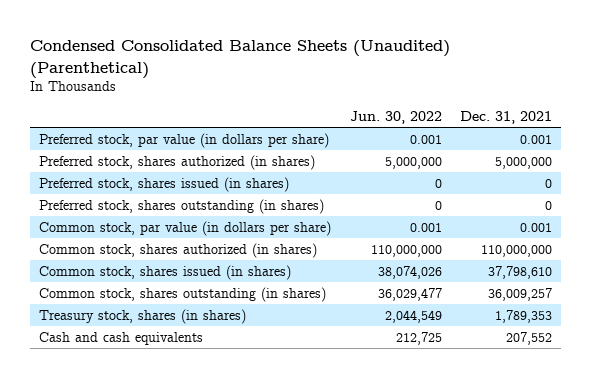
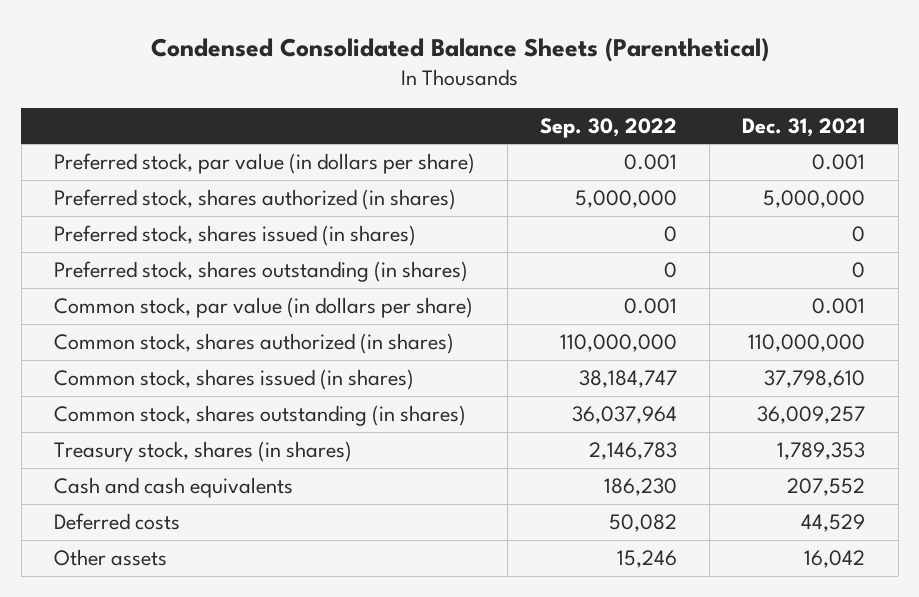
[30,40,451,79] Condensed Consolidated Balance Sheets (Unaudited) (Parenthetical) -> [150,37,769,62] Condensed Consolidated Balance Sheets (Parenthetical)
[349,110,442,124] Jun. 30, 2022 -> none
none -> [540,117,678,138] Sep. 30, 2022
none -> [53,513,180,531] Deferred costs
none -> [53,549,167,567] Other assets

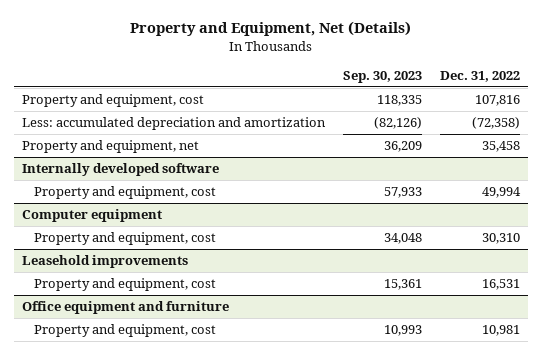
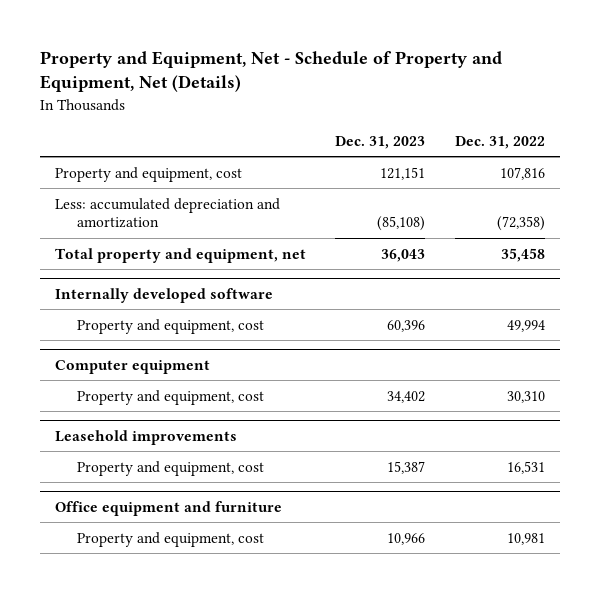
[129,21,411,37] Property and Equipment, Net (Details) -> [39,51,502,93] Property and Equipment, Net - Schedule of Property and Equipment, Net (Details)
[342,70,422,83] Sep. 30, 2023 -> none
none -> [335,135,426,149] Dec. 31, 2023
[22,140,200,154] Property and equipment, net -> [54,247,306,263] Total property and equipment, net

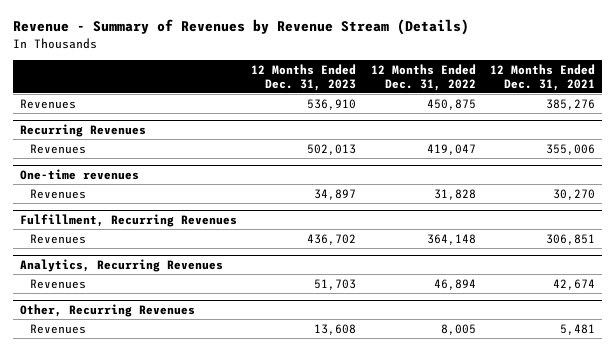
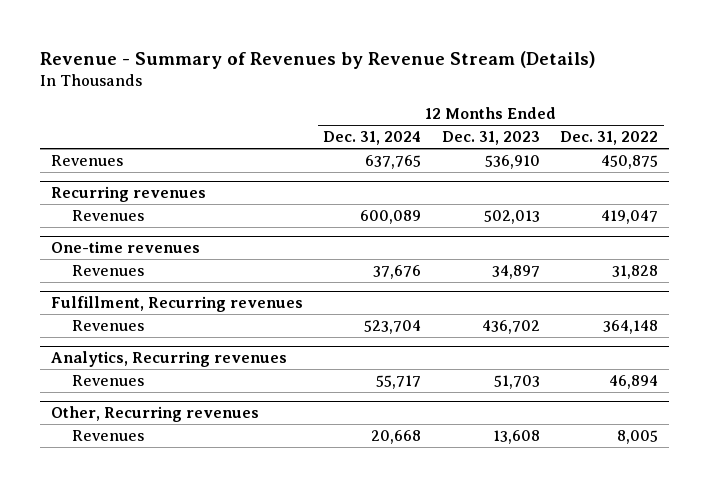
[490,63,596,91] 12 Months Ended Dec. 31, 2021 -> none
none -> [323,131,422,146] Dec. 31, 2024
[19,123,146,137] Recurring Revenues -> [50,186,206,203] Recurring revenues
[19,213,237,227] Fulfillment, Recurring Revenues -> [50,296,303,313] Fulfillment, Recurring revenues
[19,258,223,272] Analytics, Recurring Revenues -> [50,351,287,368] Analytics, Recurring revenues
[19,303,195,317] Other, Recurring Revenues -> [50,406,259,423] Other, Recurring revenues

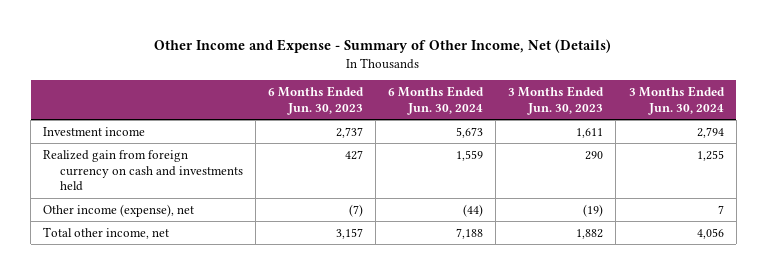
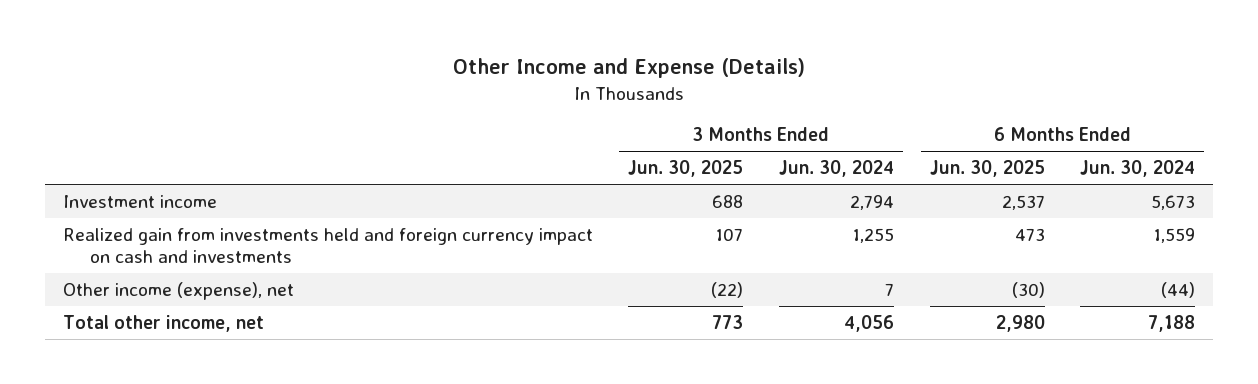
[154,39,612,54] Other Income and Expense - Summary of Other Income, Net (Details) -> [452,58,805,79] Other Income and Expense (Details)
[267,86,364,115] 6 Months Ended Jun. 30, 2023 -> none
[508,86,605,115] 3 Months Ended Jun. 30, 2023 -> none
none -> [628,160,744,178] Jun. 30, 2025
none -> [929,160,1045,178] Jun. 30, 2025
[43,149,243,192] Realized gain from foreign currency on cash and investments held -> [62,227,593,264] Realized gain from investments held and foreign currency impact on cash and investments

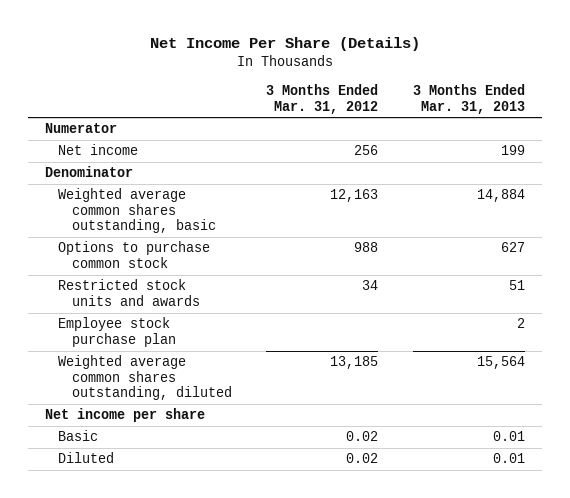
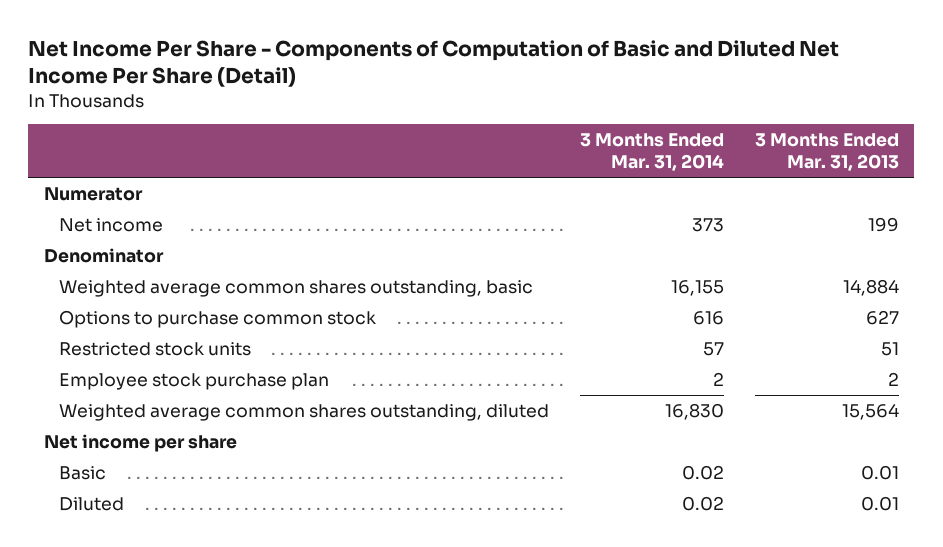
[149,37,420,52] Net Income Per Share (Details) -> [28,39,840,87] Net Income Per Share - Components of Computation of Basic and Diluted Net Income Per Share (Detail)
[266,84,379,114] 3 Months Ended Mar. 31, 2012 -> none
none -> [579,133,724,172] 3 Months Ended Mar. 31, 2014
[58,279,200,306] Restricted stock units and awards -> [58,341,251,356] Restricted stock units

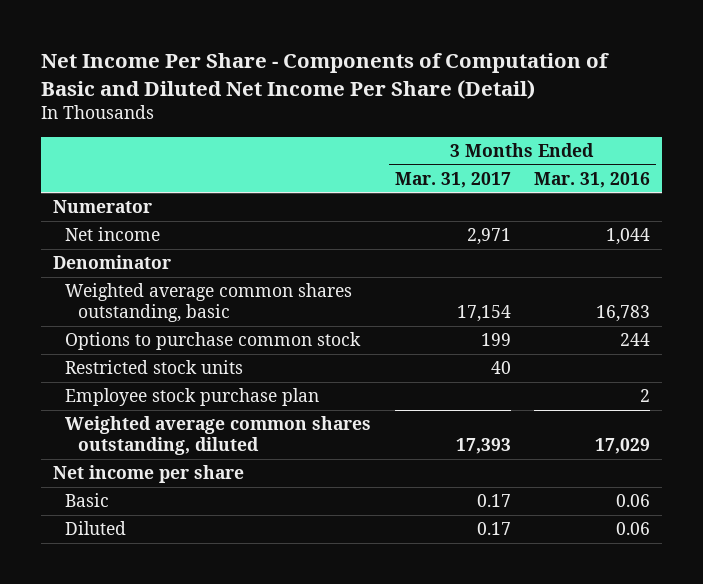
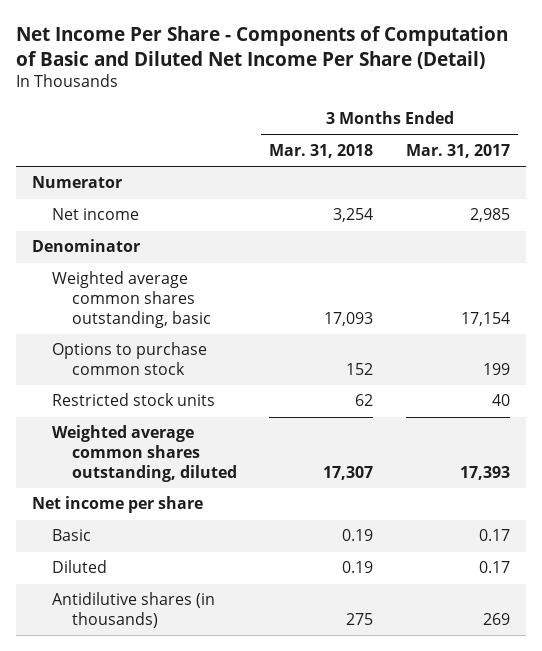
[534,171,651,188] Mar. 31, 2016 -> none
none -> [269,143,374,158] Mar. 31, 2018
[466,228,511,246] 2,971 -> [469,208,510,223] 2,985
[65,388,320,407] Employee stock purchase plan -> none
none -> [52,592,216,629] Antidilutive shares (in thousands)

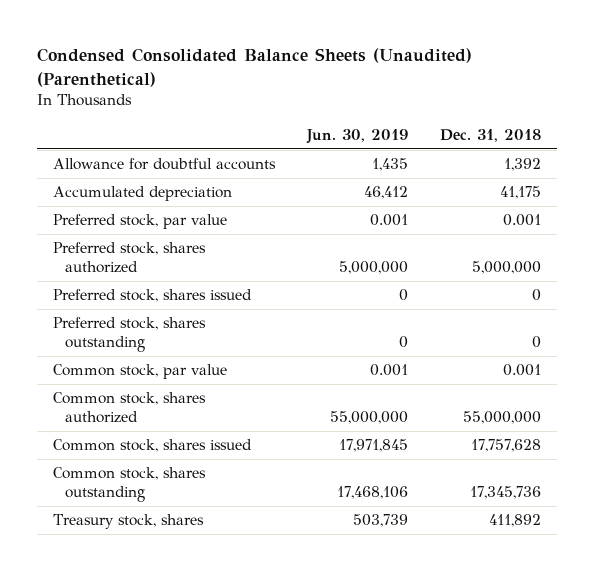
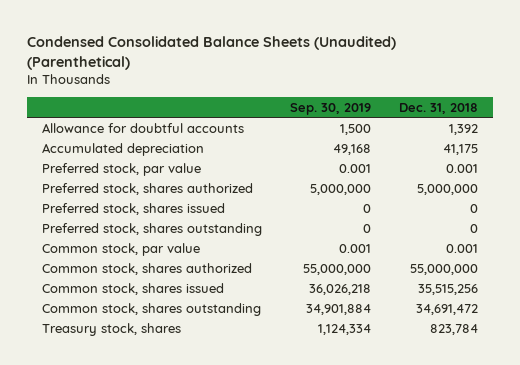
[305,129,408,145] Jun. 30, 2019 -> none
none -> [289,102,371,115] Sep. 30, 2019
[470,439,541,453] 17,757,628 -> [418,283,479,295] 35,515,256
[469,486,541,500] 17,345,736 -> [416,303,479,315] 34,691,472
[488,514,541,528] 411,892 -> [430,323,479,335] 823,784

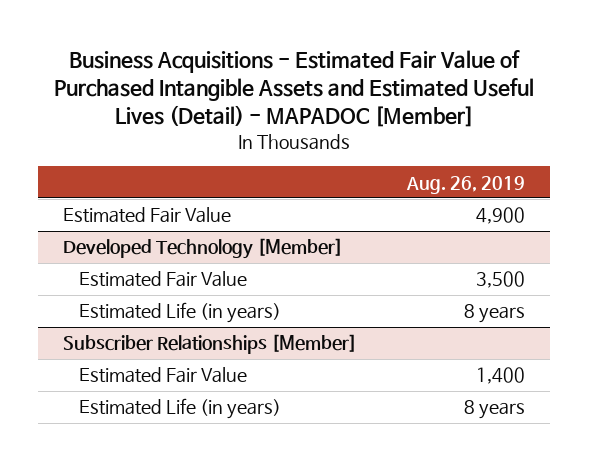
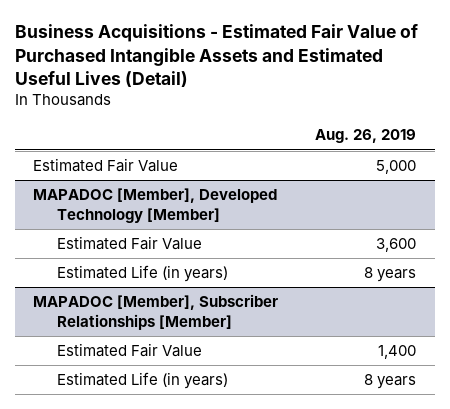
[54,49,535,128] Business Acquisitions - Estimated Fair Value of Purchased Intangible Assets and Estimated Useful Lives (Detail) - MAPADOC [Member] -> [14,24,418,87] Business Acquisitions - Estimated Fair Value of Purchased Intangible Assets and Estimated Useful Lives (Detail)
[476,207,526,225] 4,900 -> [376,160,417,175] 5,000
[63,238,344,260] Developed Technology [Member] -> [33,188,278,223] MAPADOC [Member], Developed Technology [Member]
[476,271,526,289] 3,500 -> [376,238,417,253] 3,600
[63,334,358,355] Subscriber Relationships [Member] -> [33,294,279,330] MAPADOC [Member], Subscriber Relationships [Member]

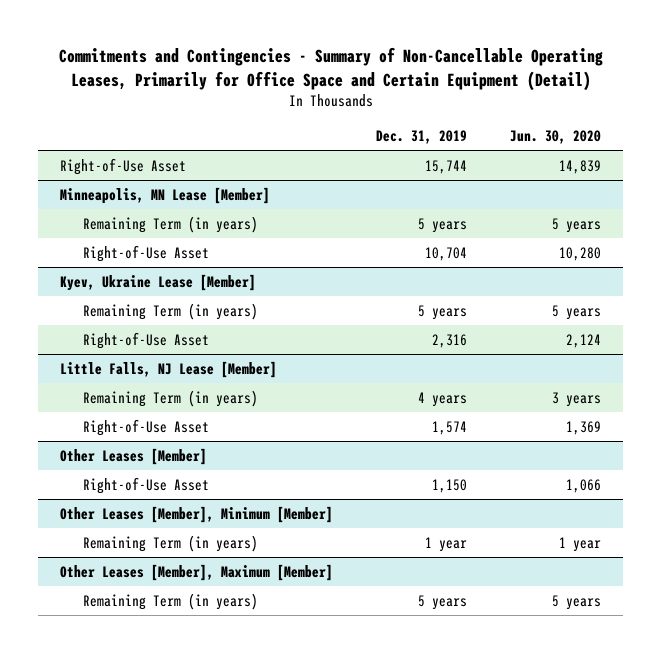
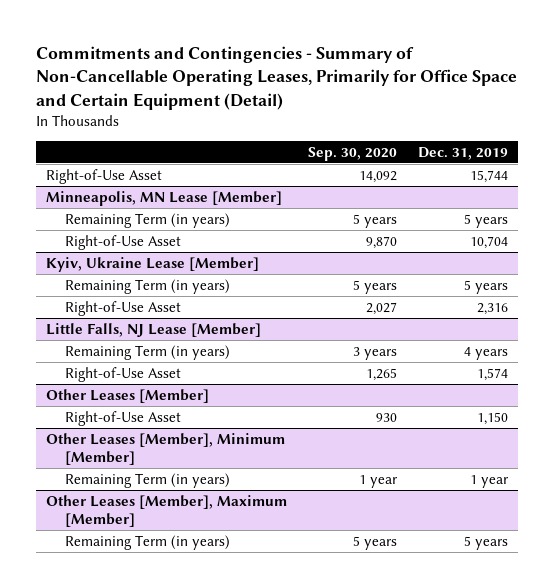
[510,130,602,145] Jun. 30, 2020 -> none
none -> [307,146,397,161] Sep. 30, 2020
[60,273,257,291] Kyev, Ukraine Lease [Member] -> [46,256,260,272] Kyiv, Ukraine Lease [Member]

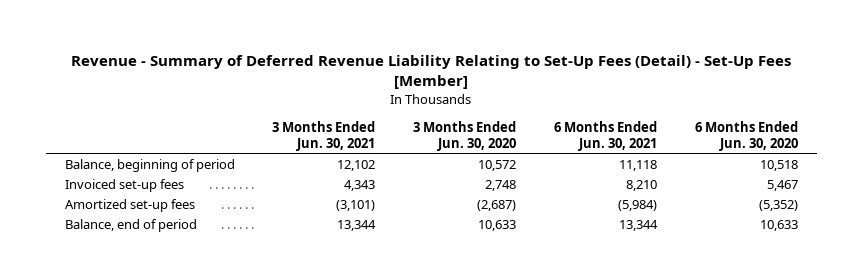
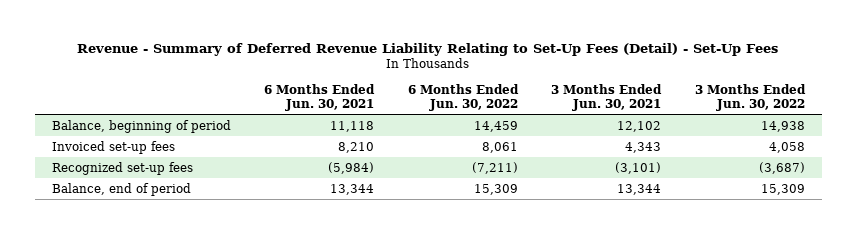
[71,55,792,90] Revenue - Summary of Deferred Revenue Liability Relating to Set-Up Fees (Detail) - Set-Up Fees [Member] -> [77,42,779,56] Revenue - Summary of Deferred Revenue Liability Relating to Set-Up Fees (Detail) - Set-Up Fees
[413,120,517,152] 3 Months Ended Jun. 30, 2020 -> none
[694,120,798,152] 6 Months Ended Jun. 30, 2020 -> none
none -> [407,84,519,111] 6 Months Ended Jun. 30, 2022
none -> [694,84,806,111] 3 Months Ended Jun. 30, 2022
[64,198,195,212] Amortized set-up fees -> [51,161,193,175] Recognized set-up fees

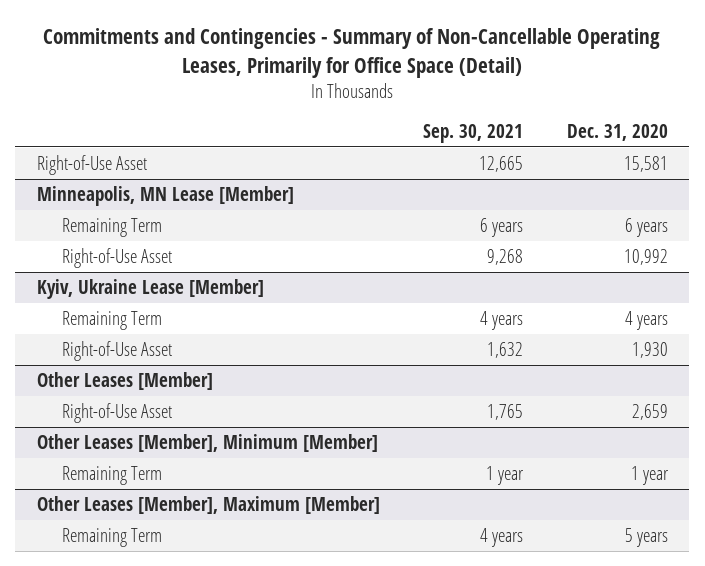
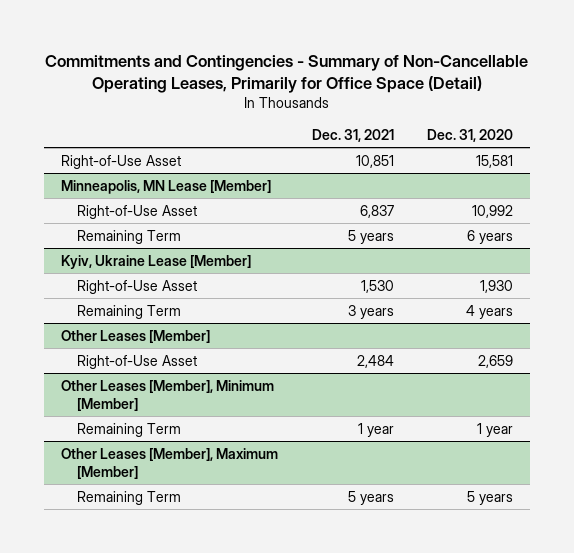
[423,124,524,144] Sep. 30, 2021 -> none
none -> [311,128,394,142] Dec. 31, 2021
[62,217,163,237] Remaining Term -> [76,229,181,244] Remaining Term
[62,310,163,330] Remaining Term -> [76,304,181,319] Remaining Term

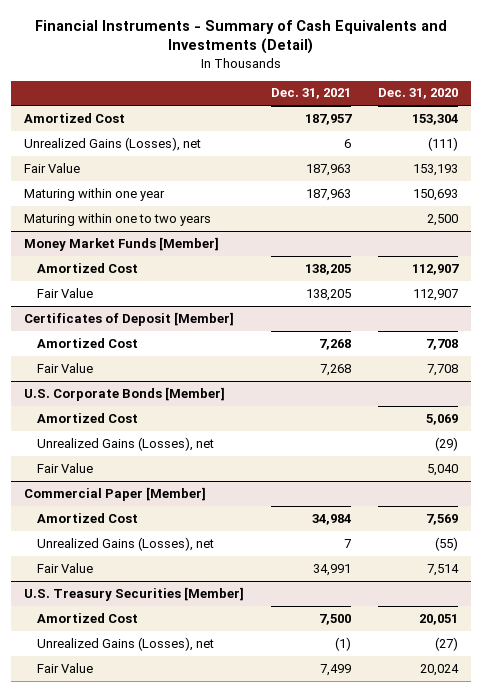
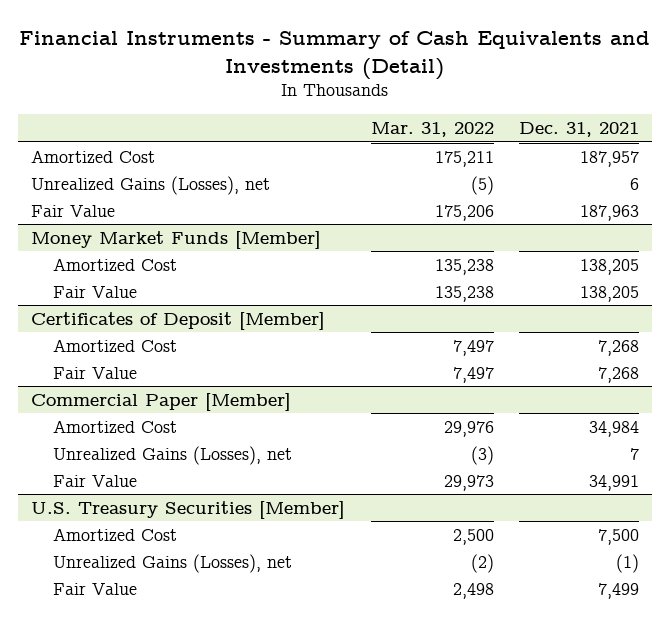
[378,88,459,100] Dec. 31, 2020 -> none
none -> [370,121,494,137] Mar. 31, 2022
[24,187,166,201] Maturing within one year -> none
[24,212,212,226] Maturing within one to two years -> none
[24,386,226,401] U.S. Corporate Bonds [Member] -> none
[37,412,139,423] Amortized Cost -> none
[37,436,215,451] Unrealized Gains (Losses), net -> none
[37,462,94,473] Fair Value -> none

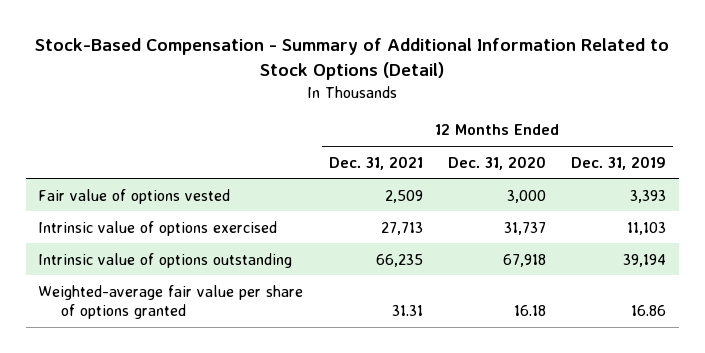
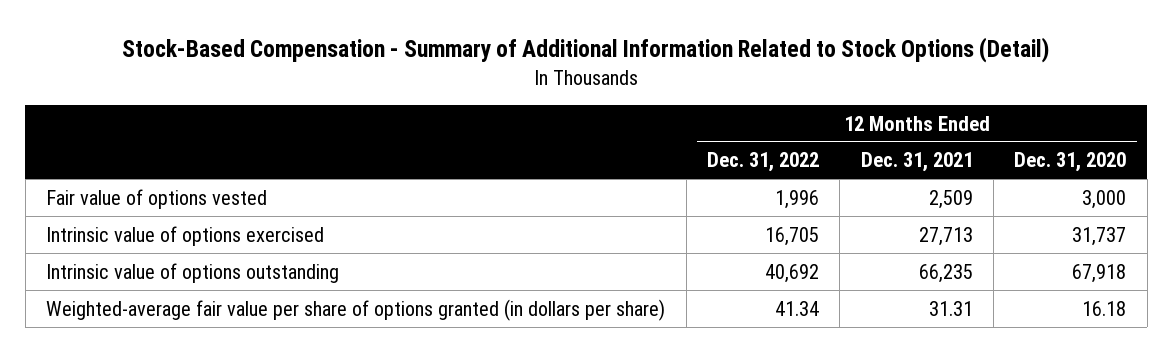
[571,155,667,170] Dec. 31, 2019 -> none
none -> [706,152,819,173] Dec. 31, 2022
[38,284,304,320] Weighted-average fair value per share of options granted -> [46,298,666,321] Weighted-average fair value per share of options granted (in dollars per share)

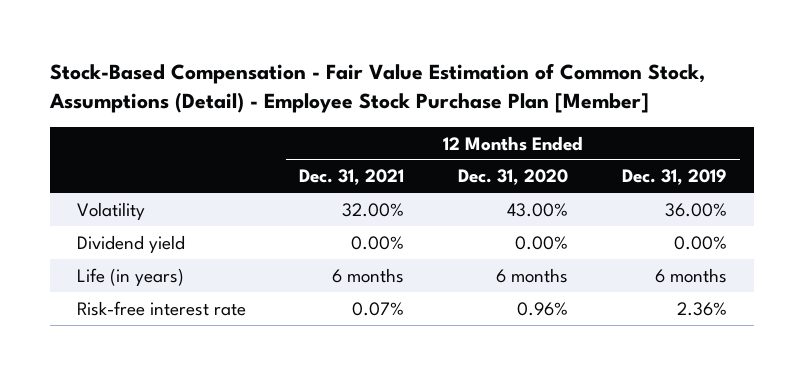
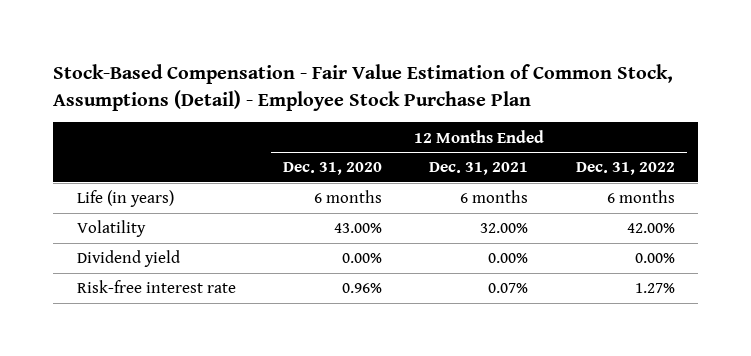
[48,62,705,114] Stock-Based Compensation - Fair Value Estimation of Common Stock, Assumptions (Detail) - Employee Stock Purchase Plan [Member] -> [53,64,674,111] Stock-Based Compensation - Fair Value Estimation of Common Stock, Assumptions (Detail) - Employee Stock Purchase Plan
[621,169,727,186] Dec. 31, 2019 -> none
none -> [575,162,675,176] Dec. 31, 2022
[76,267,184,286] Life (in years) -> [76,190,174,208] Life (in years)

